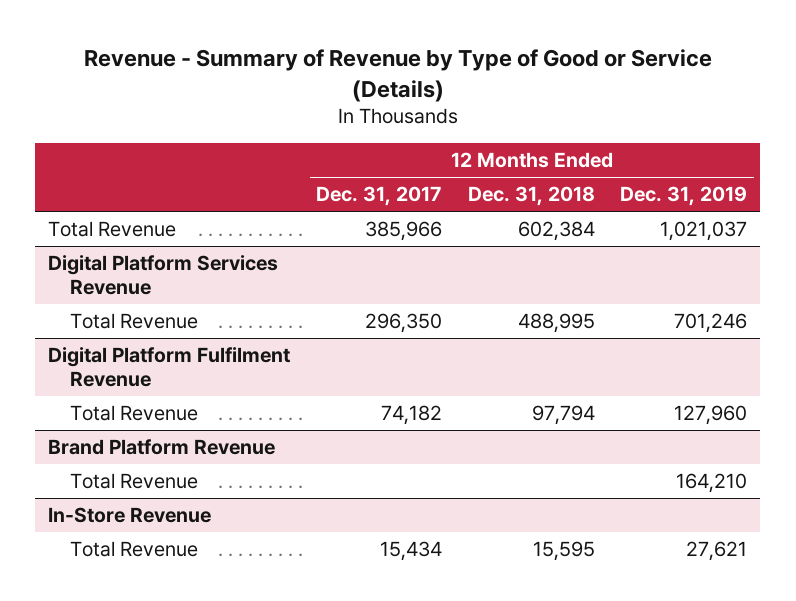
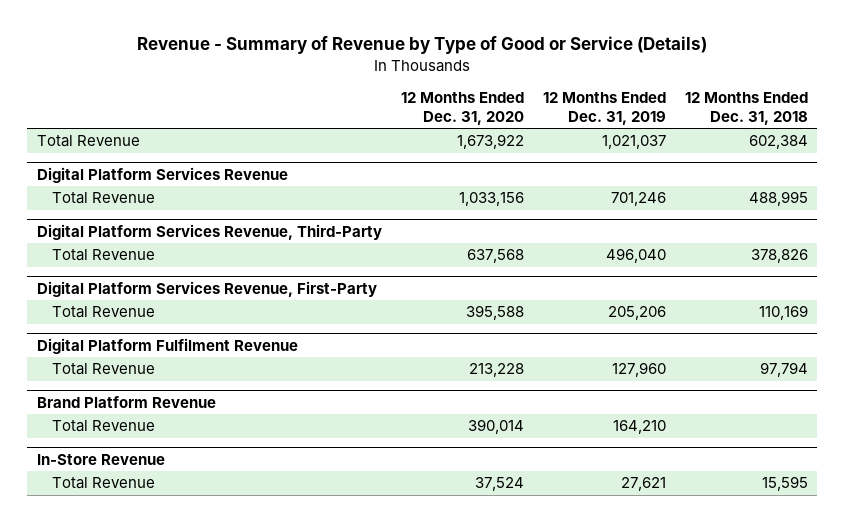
[315,186,442,207] Dec. 31, 2017 -> none
none -> [400,92,524,125] 12 Months Ended Dec. 31, 2020
none -> [36,223,382,240] Digital Platform Services Revenue, Third-Party
none -> [51,249,155,262] Total Revenue
none -> [36,280,377,297] Digital Platform Services Revenue, First-Party
none -> [51,306,155,319] Total Revenue

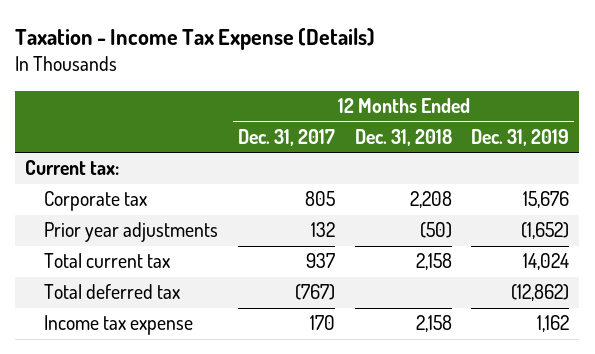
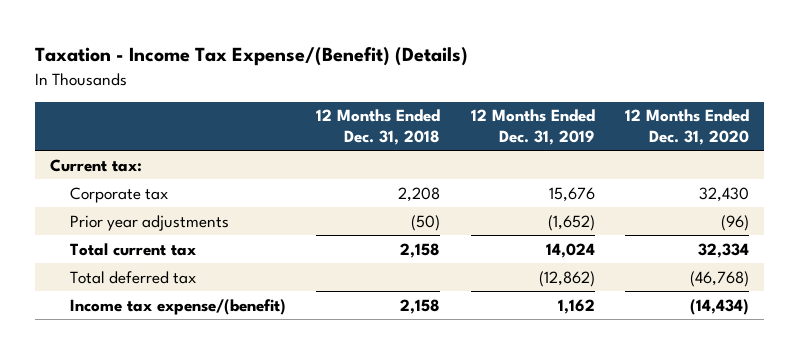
[15,28,376,51] Taxation - Income Tax Expense (Details) -> [34,47,468,67] Taxation - Income Tax Expense/(Benefit) (Details)
[238,128,336,146] Dec. 31, 2017 -> none
none -> [624,109,749,146] 12 Months Ended Dec. 31, 2020
[44,315,194,336] Income tax expense -> [69,298,286,315] Income tax expense/(benefit)

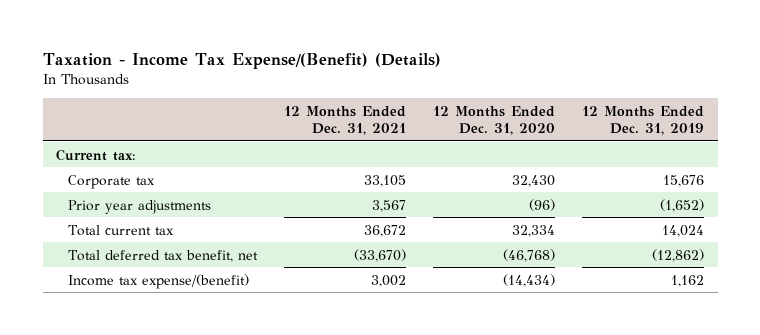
[316,109,441,146] 12 Months Ended Dec. 31, 2018 -> none
none -> [284,105,407,135] 12 Months Ended Dec. 31, 2021
[69,270,196,284] Total deferred tax -> [67,249,258,262] Total deferred tax benefit, net

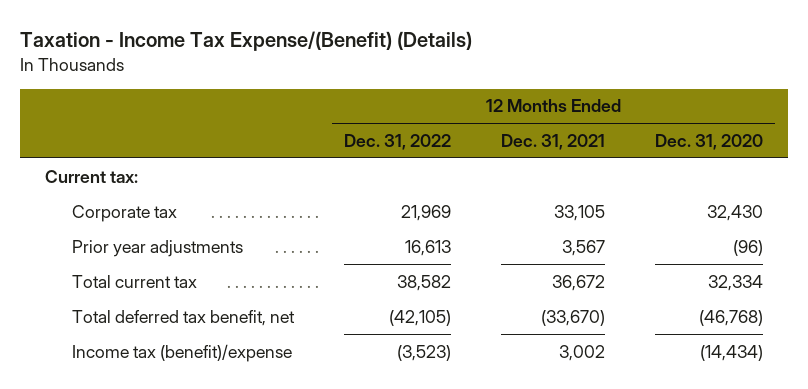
[582,105,705,135] 12 Months Ended Dec. 31, 2019 -> none
none -> [344,134,452,151] Dec. 31, 2022
[67,273,249,289] Income tax expense/(benefit) -> [72,343,293,362] Income tax (benefit)/expense

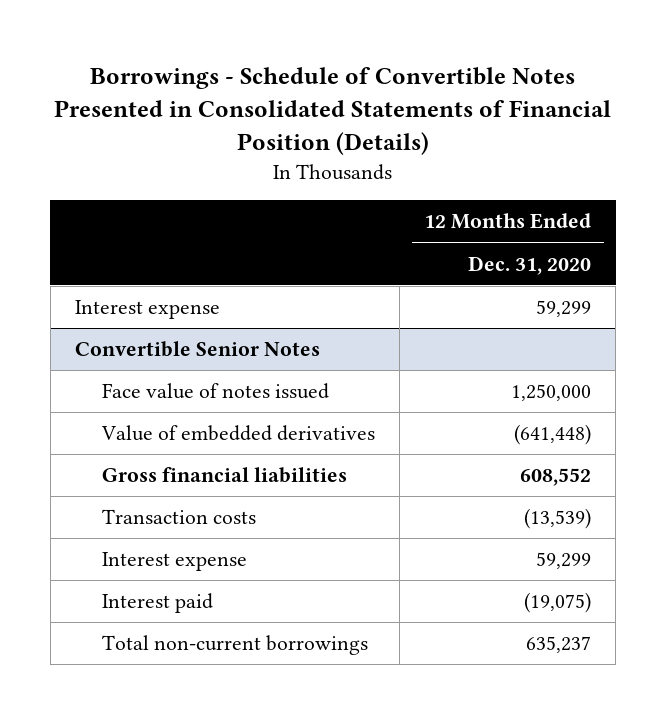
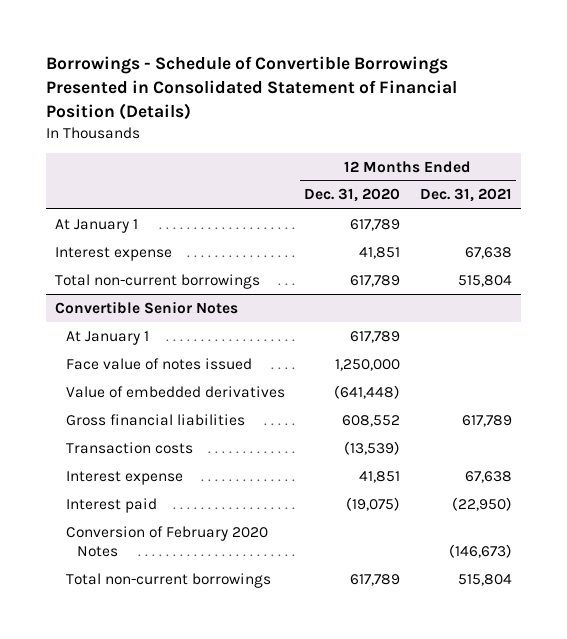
[54,66,612,156] Borrowings - Schedule of Convertible Notes Presented in Consolidated Statements of Financial Position (Details) -> [45,56,457,120] Borrowings - Schedule of Convertible Borrowings Presented in Consolidated Statement of Financial Position (Details)
none -> [419,188,512,203] Dec. 31, 2021
none -> [55,218,139,233] At January 1
[536,300,592,318] 59,299 -> [359,246,401,259] 41,851
none -> [55,273,261,289] Total non-current borrowings
none -> [66,330,150,345] At January 1
[536,552,592,570] 59,299 -> [359,470,401,483] 41,851
none -> [66,525,269,557] Conversion of February 2020 Notes
[526,636,592,654] 635,237 -> [350,573,401,586] 617,789

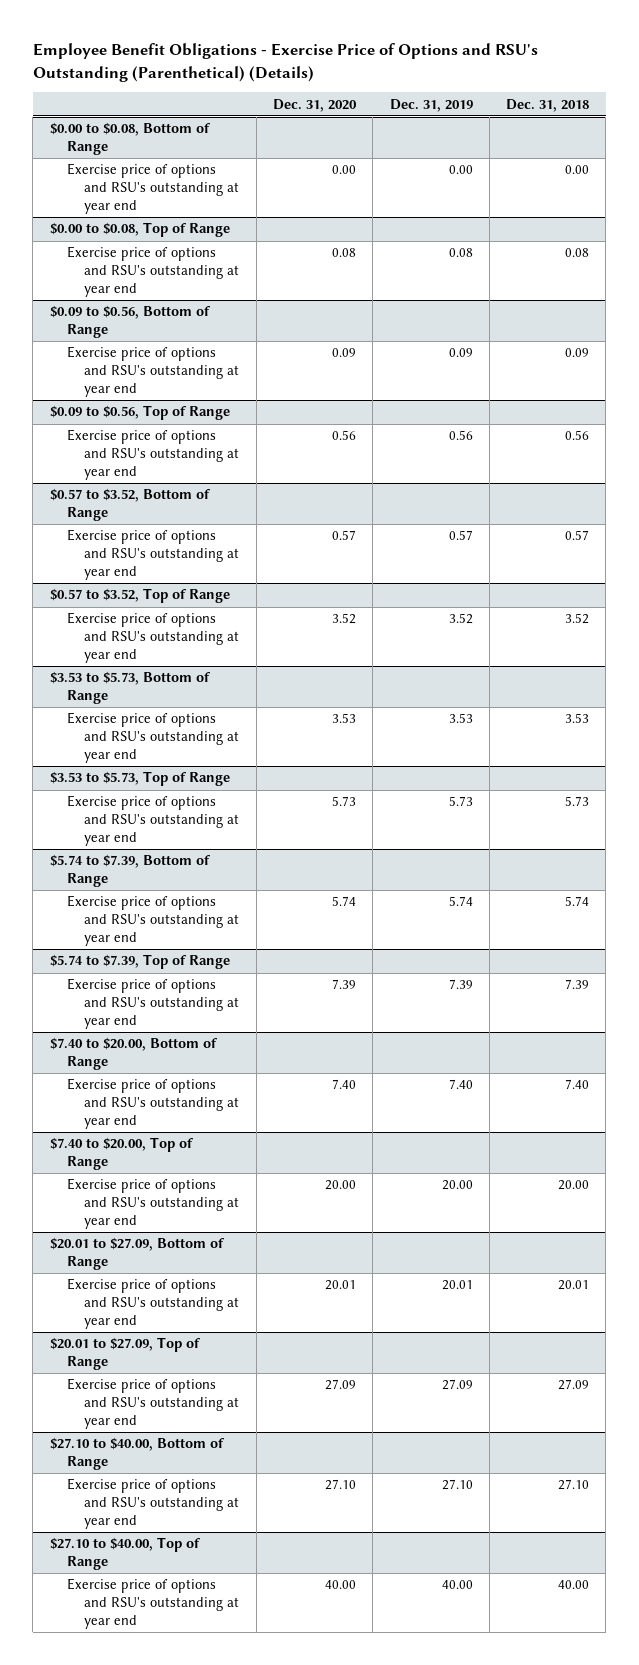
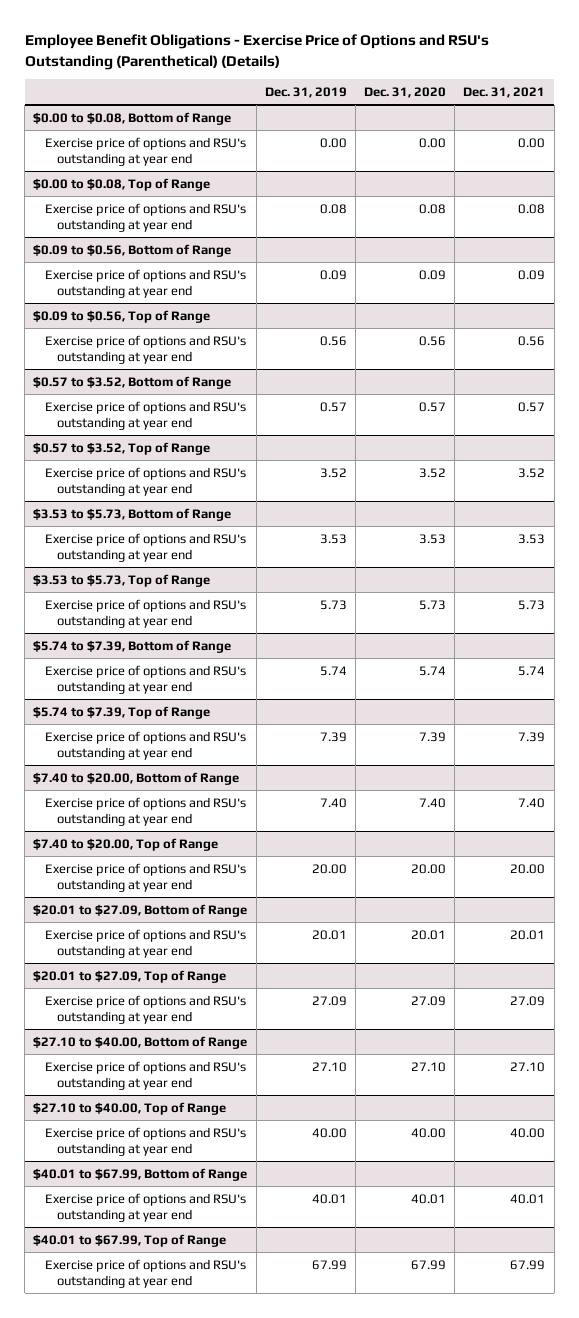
[506,98,590,112] Dec. 31, 2018 -> none
none -> [463,86,546,98] Dec. 31, 2021
none -> [33,1167,248,1181] $40.01 to $67.99, Bottom of Range
none -> [45,1192,247,1222] Exercise price of options and RSU's outstanding at year end
none -> [33,1233,227,1247] $40.01 to $67.99, Top of Range
none -> [45,1258,247,1288] Exercise price of options and RSU's outstanding at year end

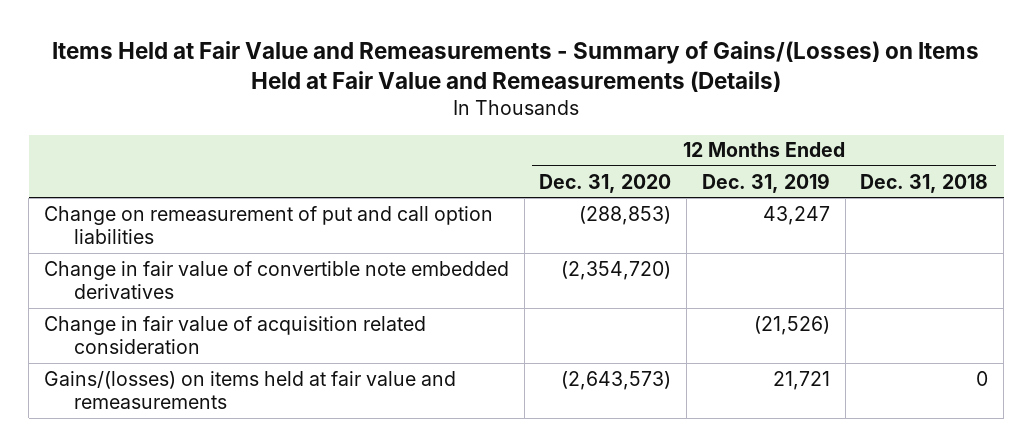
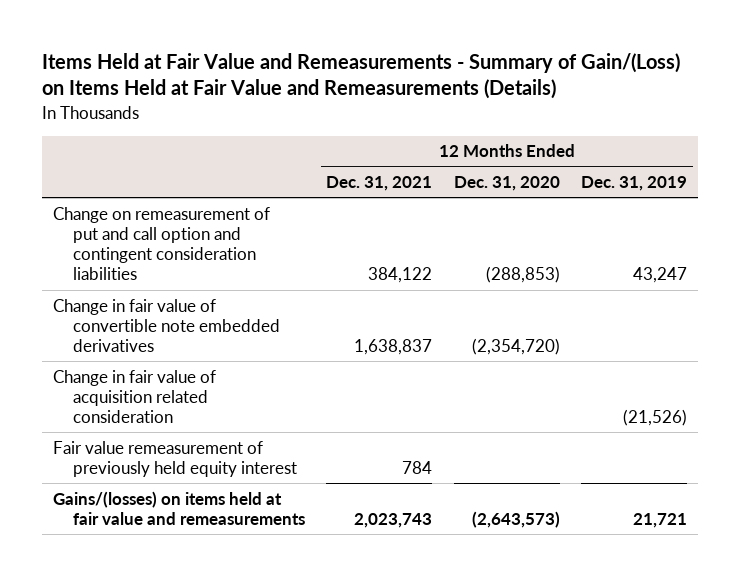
[52,40,980,93] Items Held at Fair Value and Remeasurements - Summary of Gains/(Losses) on Items Held at Fair Value and Remeasurements (Details) -> [41,52,680,100] Items Held at Fair Value and Remeasurements - Summary of Gain/(Loss) on Items Held at Fair Value and Remeasurements (Details)
[860,173,989,193] Dec. 31, 2018 -> none
none -> [326,176,433,192] Dec. 31, 2021
[44,205,494,245] Change on remeasurement of put and call option liabilities -> [52,206,270,281] Change on remeasurement of put and call option and contingent consideration liabilities
none -> [52,440,297,477] Fair value remeasurement of previously held equity interest

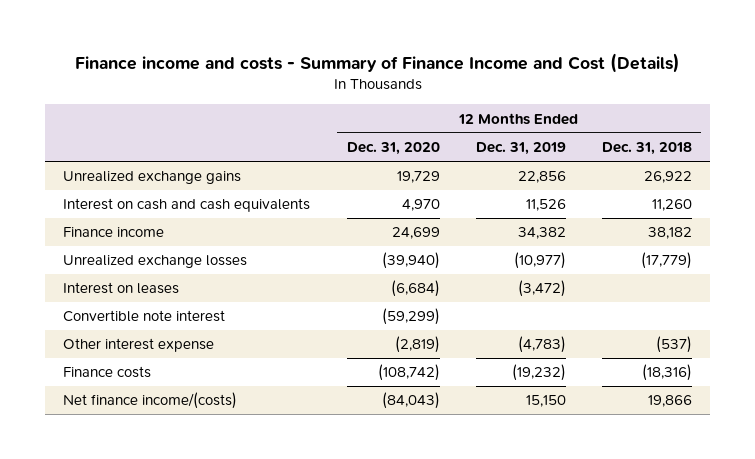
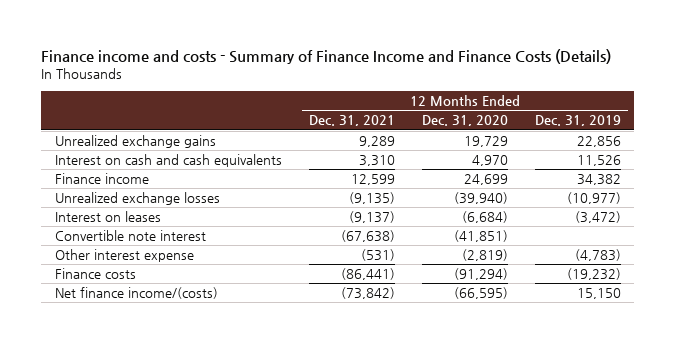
[74,52,680,73] Finance income and costs - Summary of Finance Income and Cost (Details) -> [41,49,612,65] Finance income and costs - Summary of Finance Income and Finance Costs (Details)
[602,142,693,156] Dec. 31, 2018 -> none
none -> [308,115,395,127] Dec. 31, 2021
[381,308,440,326] (59,299) -> [453,230,508,243] (41,851)
[377,364,440,382] (108,742) -> [453,268,508,281] (91,294)
[381,392,440,410] (84,043) -> [453,287,508,300] (66,595)

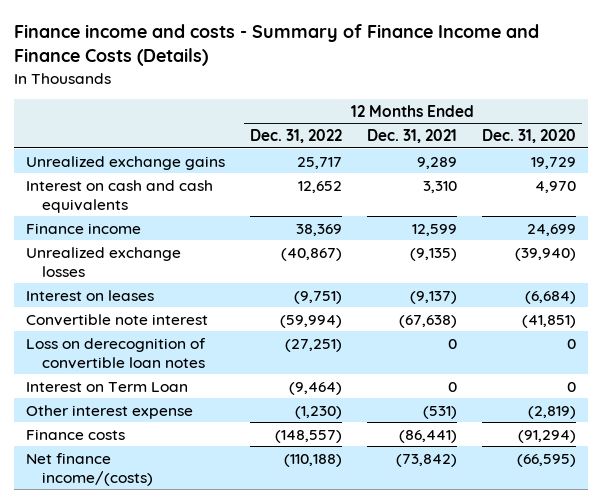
[534,115,621,127] Dec. 31, 2019 -> none
none -> [249,129,342,144] Dec. 31, 2022
none -> [26,337,207,369] Loss on derecognition of convertible loan notes
none -> [26,381,189,392] Interest on Term Loan

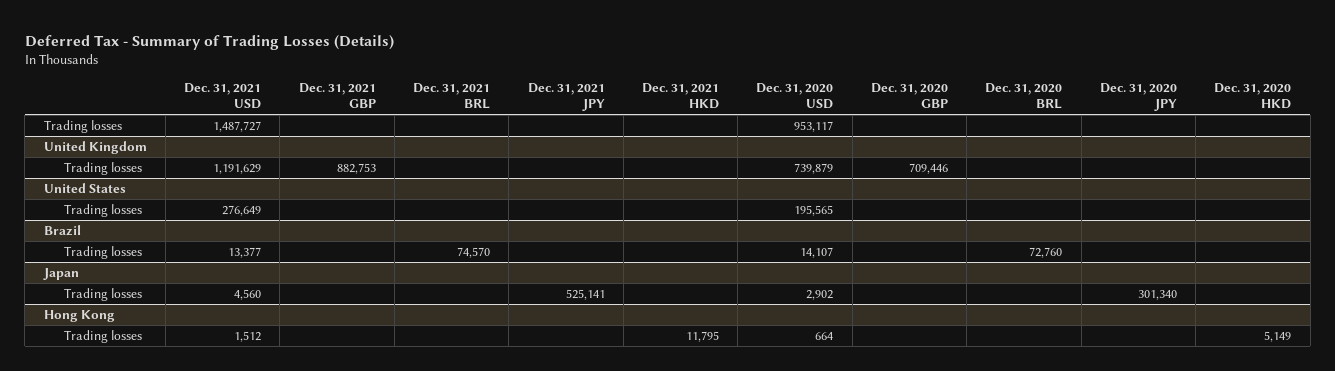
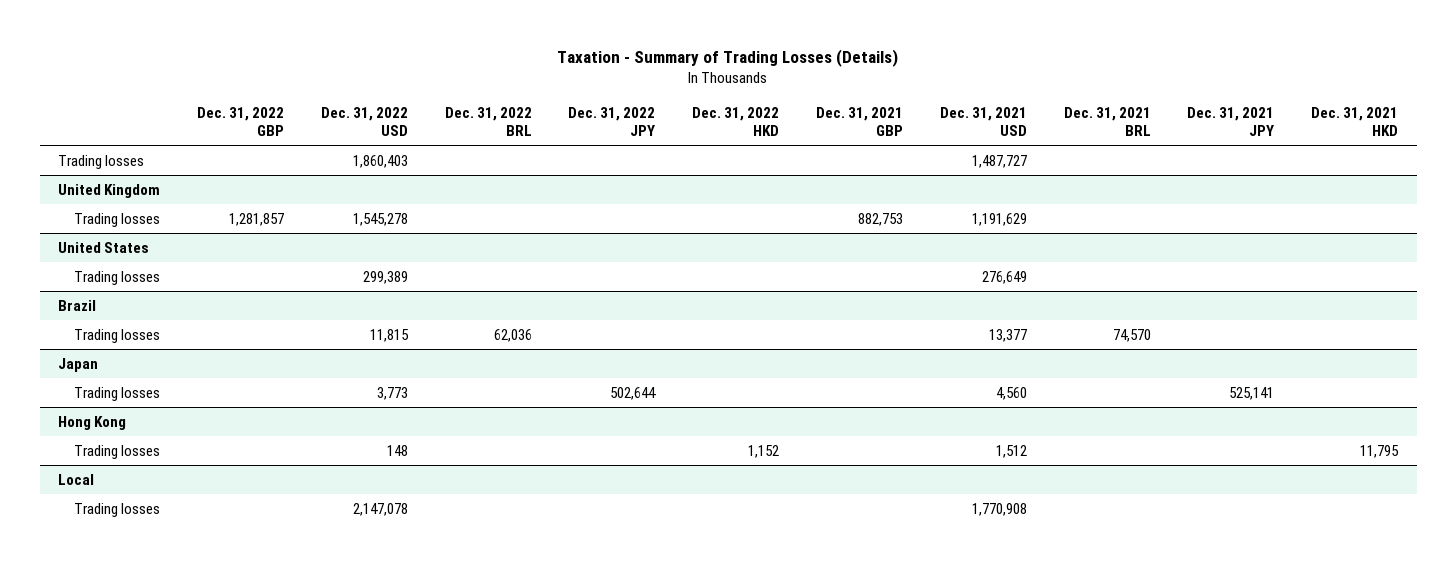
[24,34,394,50] Deferred Tax - Summary of Trading Losses (Details) -> [557,48,899,67] Taxation - Summary of Trading Losses (Details)
[756,83,834,110] Dec. 31, 2020 USD -> none
[870,83,948,109] Dec. 31, 2020 GBP -> none
[985,83,1063,110] Dec. 31, 2020 BRL -> none
[1099,83,1177,112] Dec. 31, 2020 JPY -> none
[1214,83,1292,110] Dec. 31, 2020 HKD -> none
none -> [196,106,284,136] Dec. 31, 2022 GBP
none -> [320,106,408,136] Dec. 31, 2022 USD
none -> [444,106,532,136] Dec. 31, 2022 BRL
none -> [568,106,656,136] Dec. 31, 2022 JPY
none -> [692,106,780,136] Dec. 31, 2022 HKD
none -> [58,473,95,485] Local
none -> [73,502,160,517] Trading losses

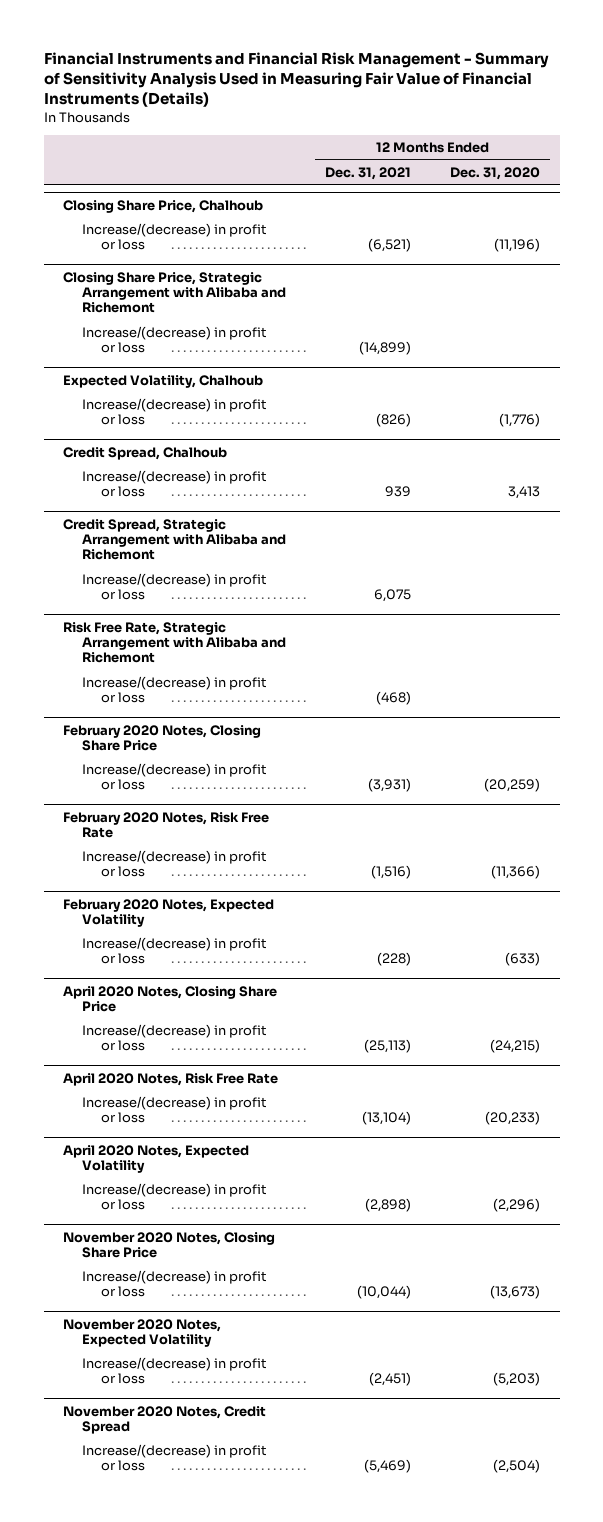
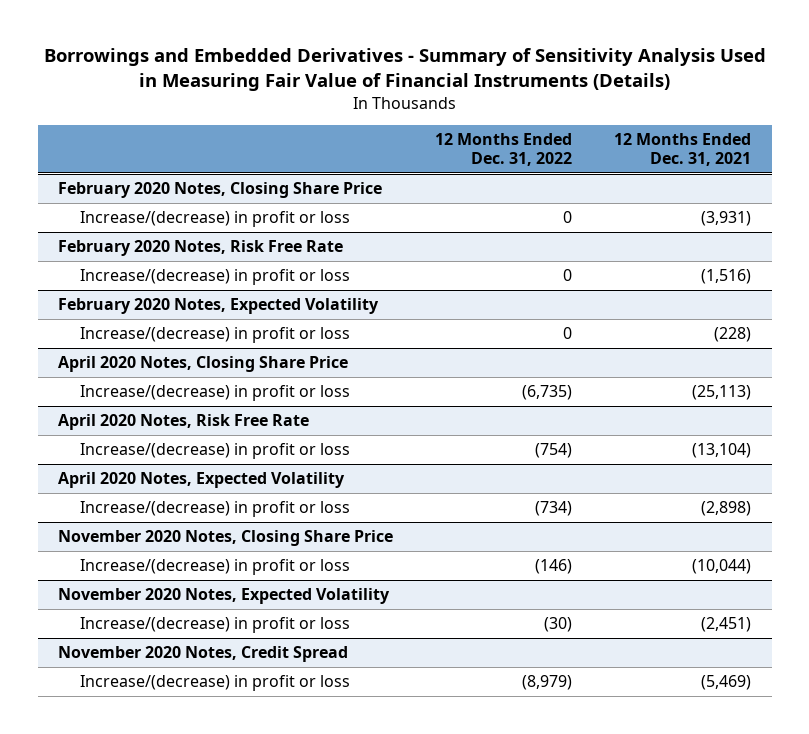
[43,52,549,108] Financial Instruments and Financial Risk Management - Summary of Sensitivity Analysis Used in Measuring Fair Value of Financial Instruments (Details) -> [43,48,766,92] Borrowings and Embedded Derivatives - Summary of Sensitivity Analysis Used in Measuring Fair Value of Financial Instruments (Details)
[450,166,541,180] Dec. 31, 2020 -> none
none -> [435,133,573,167] 12 Months Ended Dec. 31, 2022
[63,199,264,213] Closing Share Price, Chalhoub -> none
[82,223,268,251] Increase/(decrease) in profit or loss -> none
[63,271,287,314] Closing Share Price, Strategic Arrangement with Alibaba and Richemont -> none
[82,326,268,354] Increase/(decrease) in profit or loss -> none
[63,374,264,388] Expected Volatility, Chalhoub -> none
[82,398,268,426] Increase/(decrease) in profit or loss -> none
[63,446,228,460] Credit Spread, Chalhoub -> none
[82,470,268,498] Increase/(decrease) in profit or loss -> none
[63,518,287,561] Credit Spread, Strategic Arrangement with Alibaba and Richemont -> none
[82,573,268,601] Increase/(decrease) in profit or loss -> none
[63,621,287,664] Risk Free Rate, Strategic Arrangement with Alibaba and Richemont -> none
[82,676,268,704] Increase/(decrease) in profit or loss -> none

